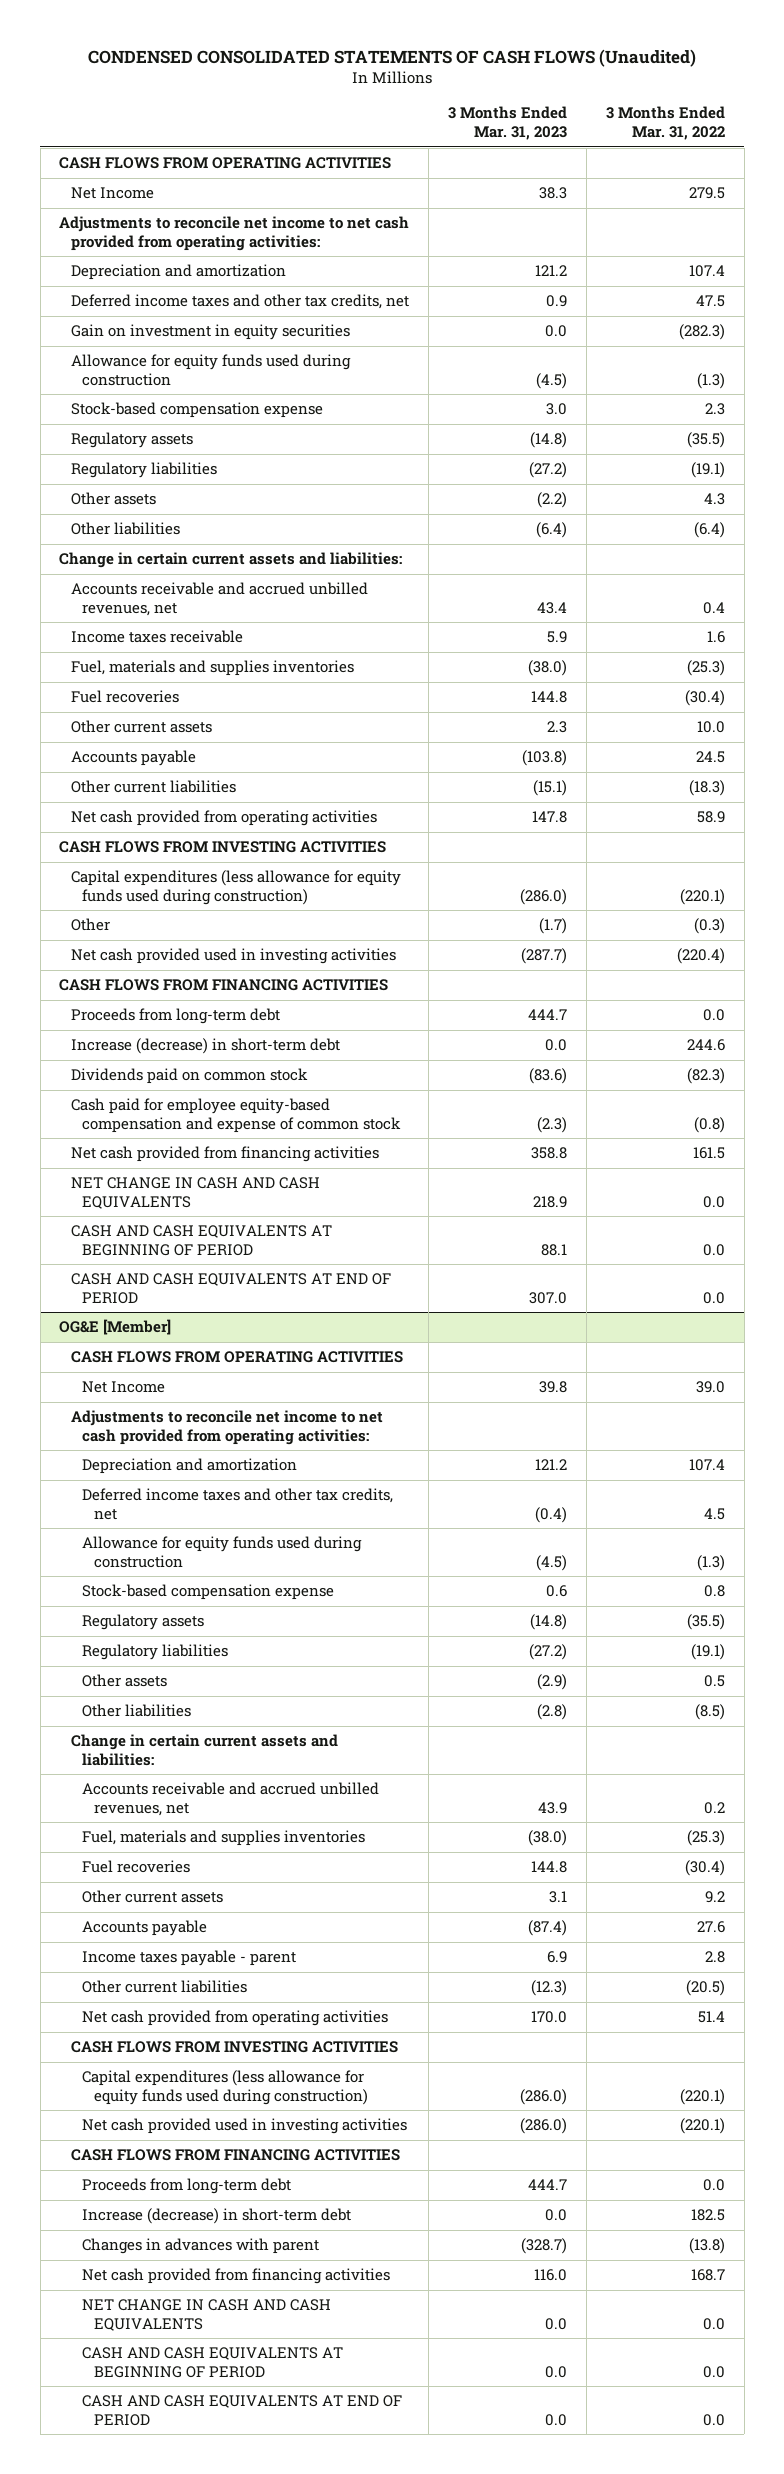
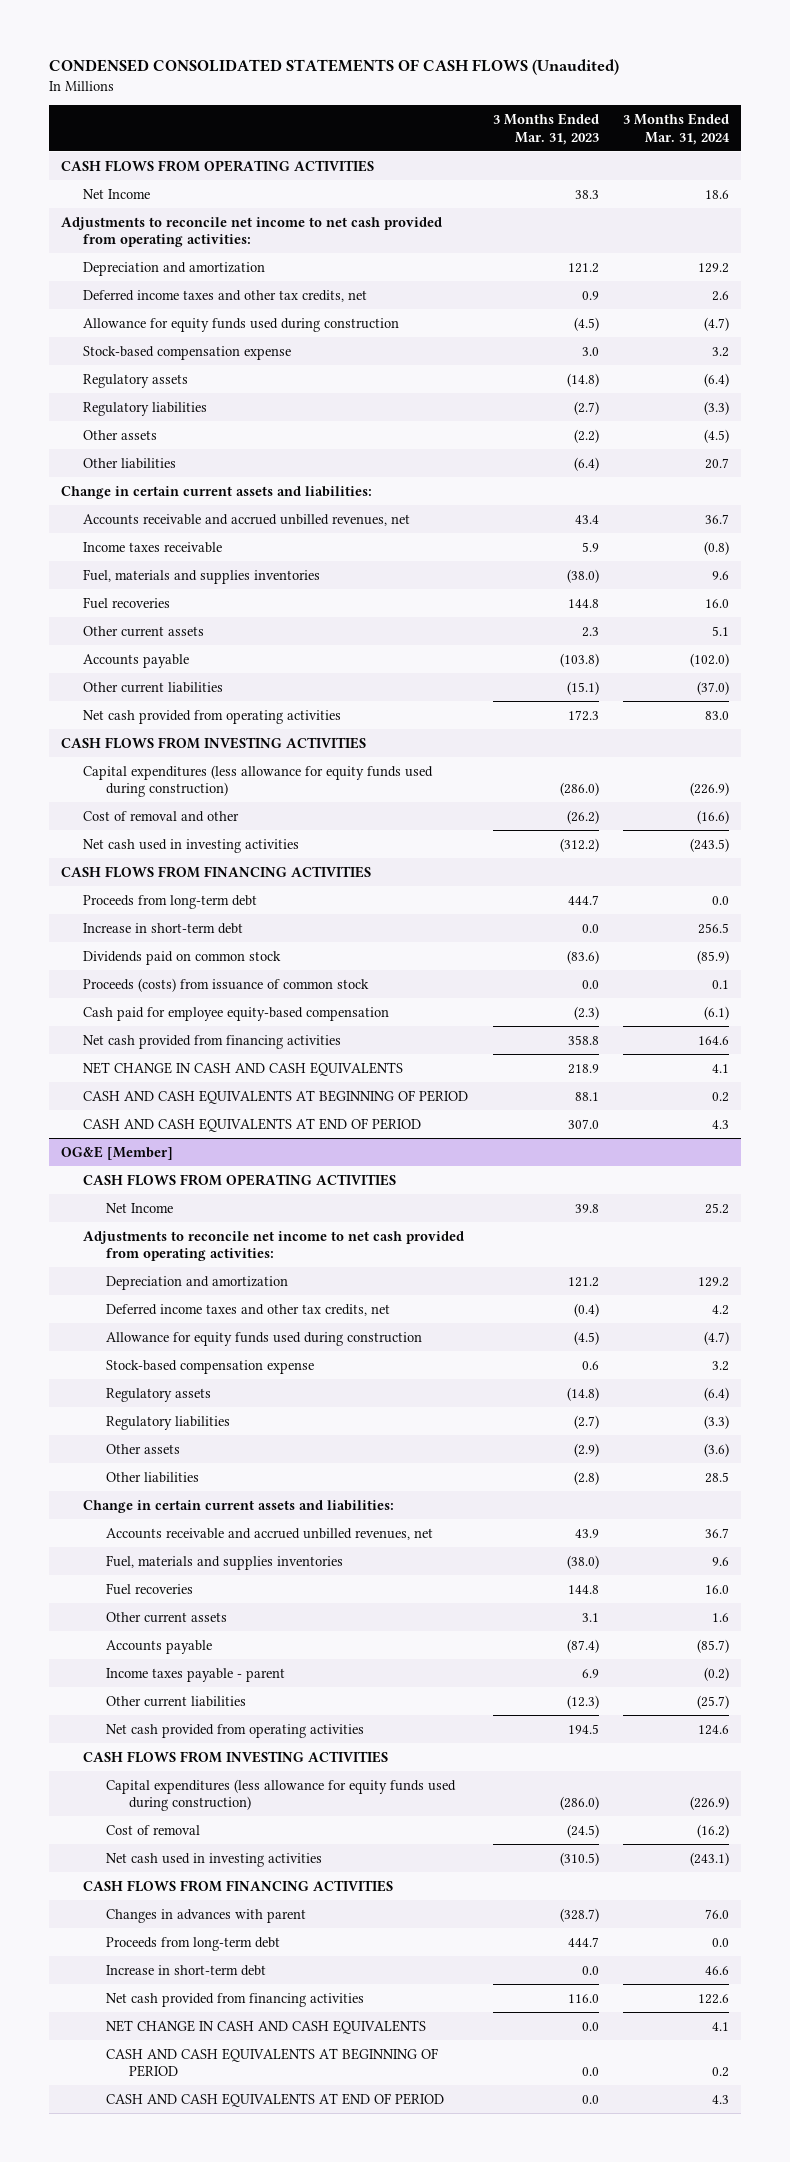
[605,106,725,141] 3 Months Ended Mar. 31, 2022 -> none
none -> [622,113,730,145] 3 Months Ended Mar. 31, 2024
[70,324,350,341] Gain on investment in equity securities -> none
[529,462,568,479] (27.2) -> [573,400,599,415] (2.7)
[532,811,568,824] 147.8 -> [567,709,599,721] 172.3
[70,918,110,932] Other -> none
none -> [83,810,240,822] Cost of removal and other
[70,948,396,965] Net cash provided used in investing activities -> [83,838,300,853] Net cash used in investing activities
[521,948,568,965] (287.7) -> [559,837,599,852] (312.2)
[70,1038,340,1055] Increase (decrease) in short-term debt -> [83,922,244,934] Increase in short-term debt
none -> [83,977,370,992] Proceeds (costs) from issuance of common stock
[70,1098,402,1133] Cash paid for employee equity-based compensation and expense of common stock -> [83,1006,390,1021] Cash paid for employee equity-based compensation
[529,1644,568,1661] (27.2) -> [573,1414,599,1429] (2.7)
[531,2011,568,2024] 170.0 -> [567,1723,599,1734] 194.5
none -> [105,1824,200,1835] Cost of removal
[82,2118,408,2135] Net cash provided used in investing activities -> [105,1852,322,1867] Net cash used in investing activities
[520,2118,568,2135] (286.0) -> [559,1851,599,1866] (310.5)
[82,2208,352,2225] Increase (decrease) in short-term debt -> none
[82,2178,292,2195] Proceeds from long-term debt -> [105,1936,280,1951] Proceeds from long-term debt
none -> [105,1964,266,1976] Increase in short-term debt

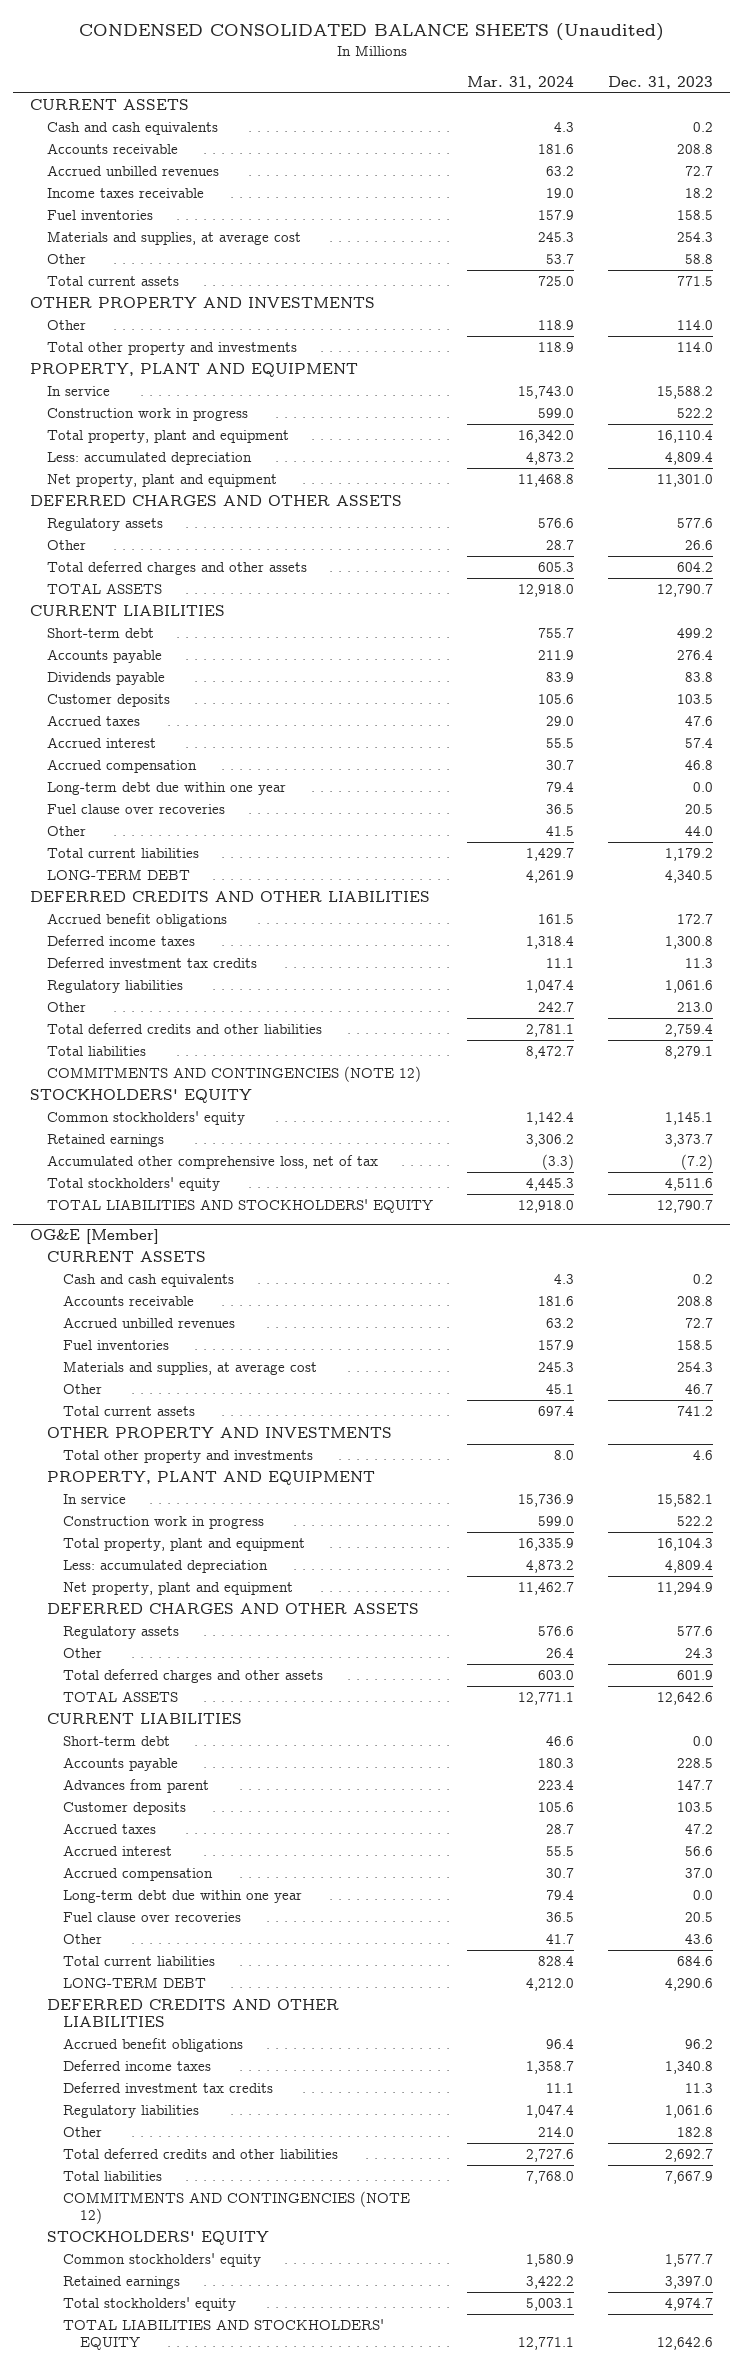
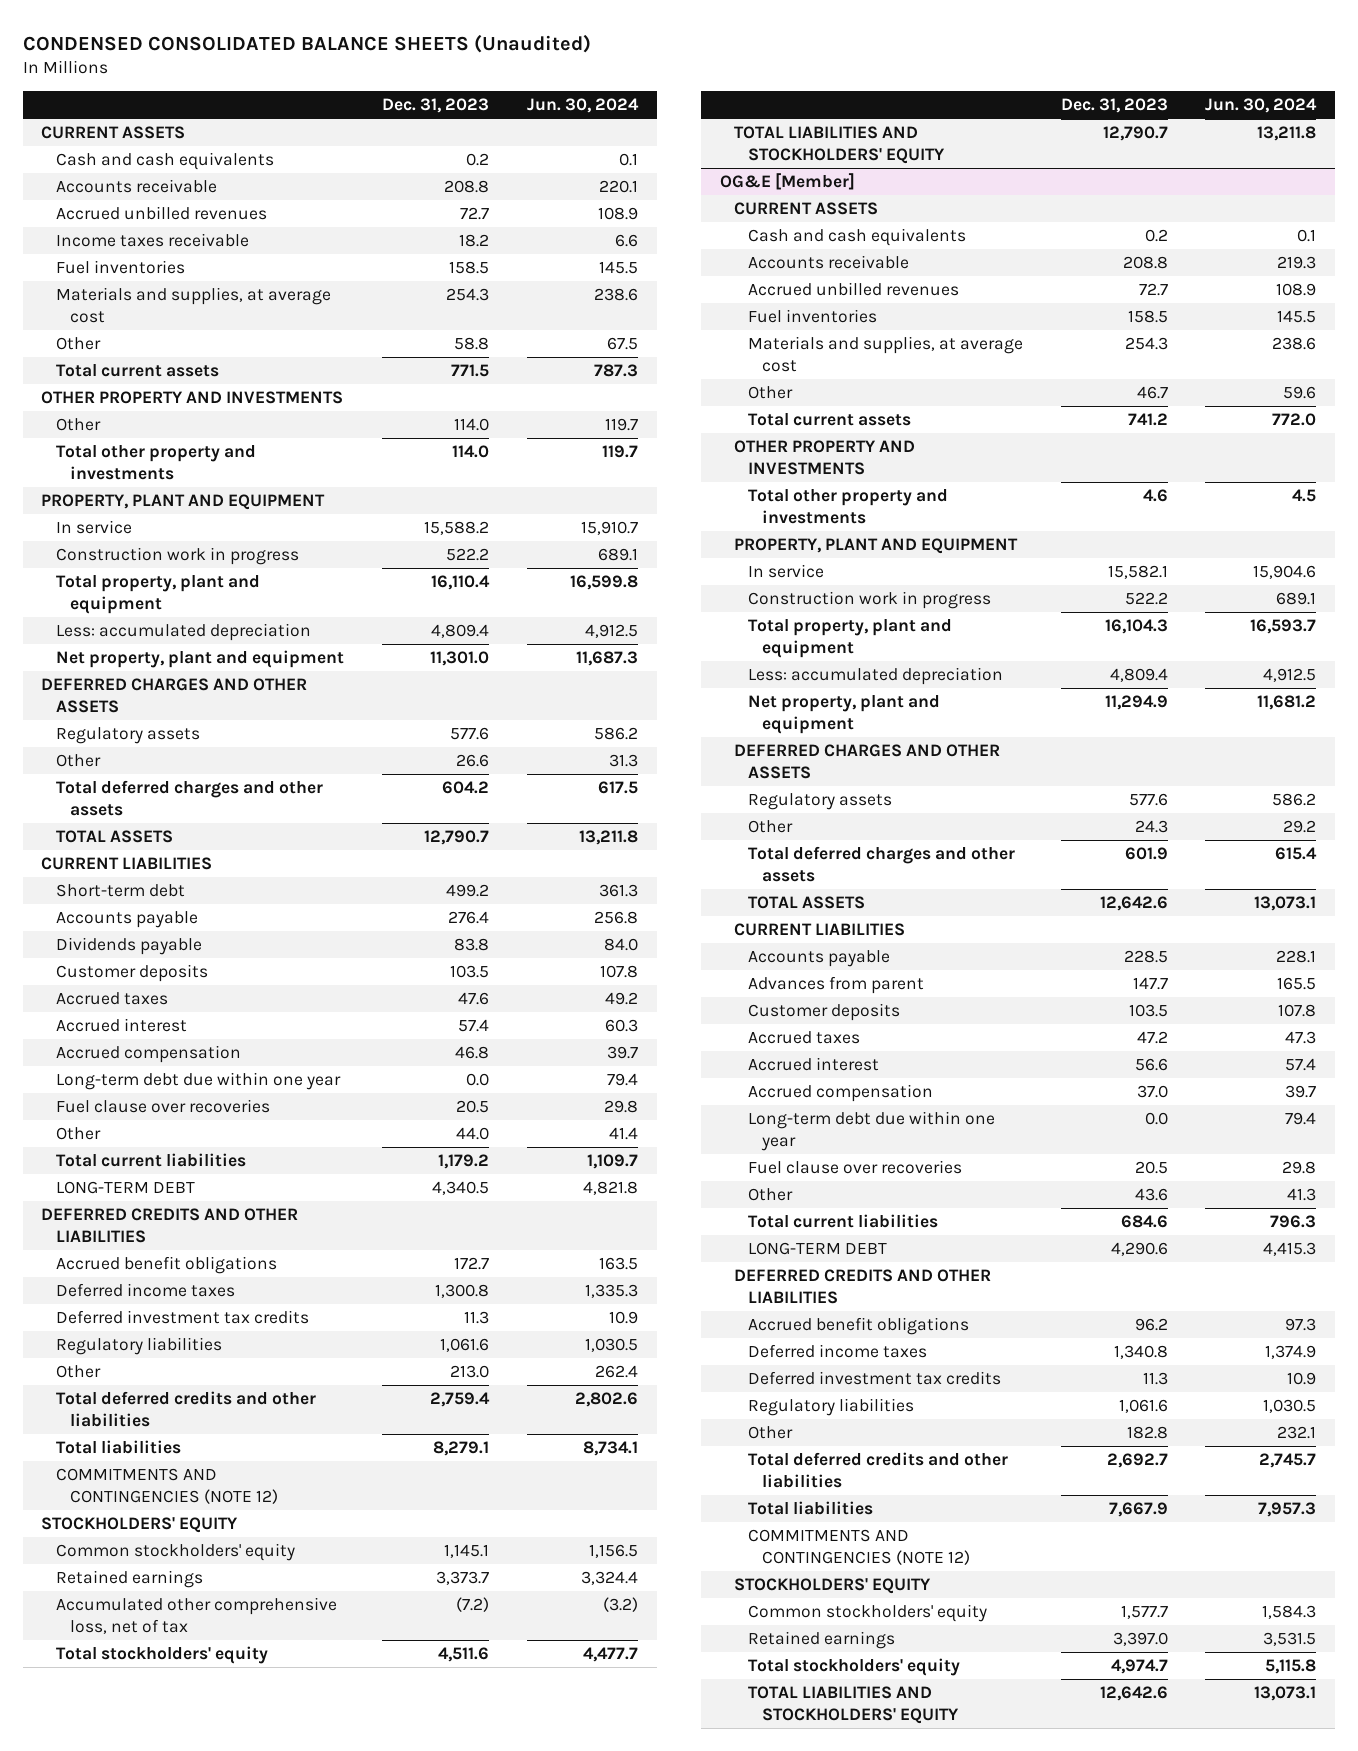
[467,75,575,89] Mar. 31, 2024 -> none
none -> [527,98,640,114] Jun. 30, 2024
[63,1735,171,1746] Short-term debt -> none

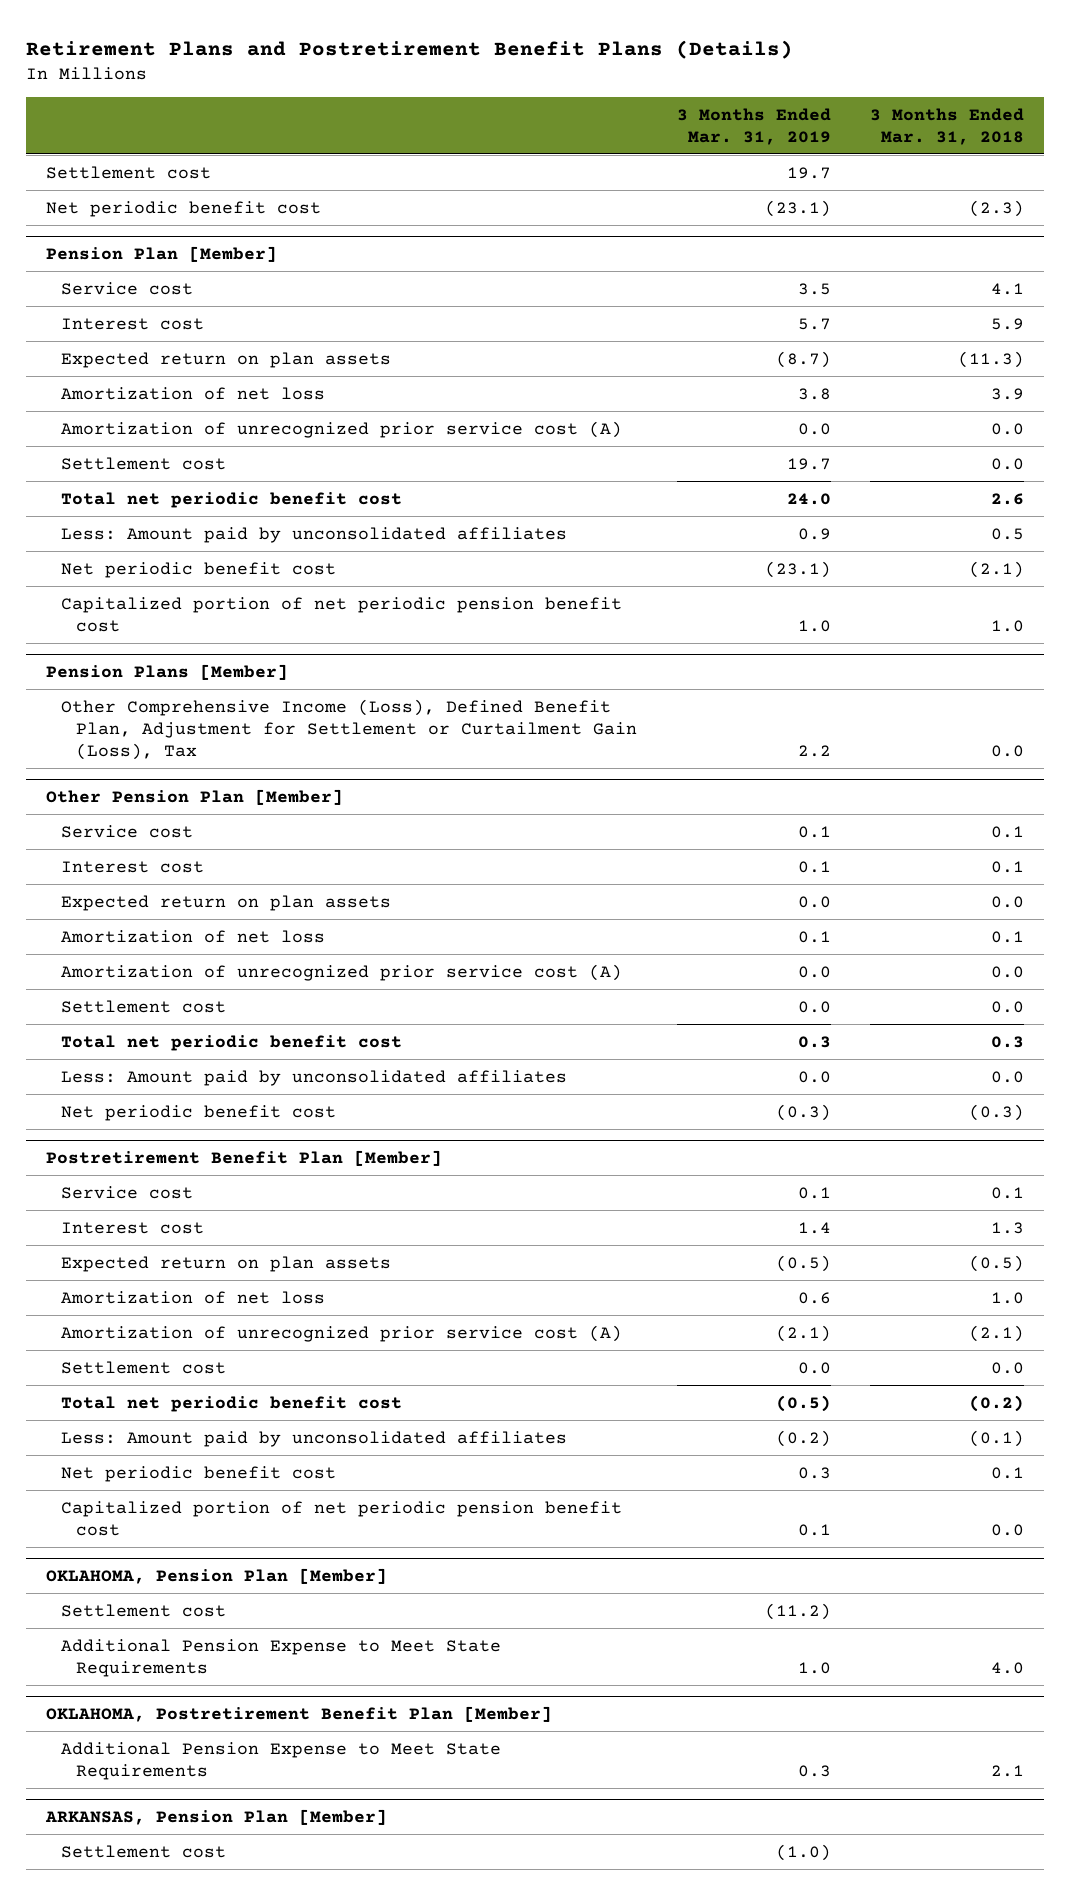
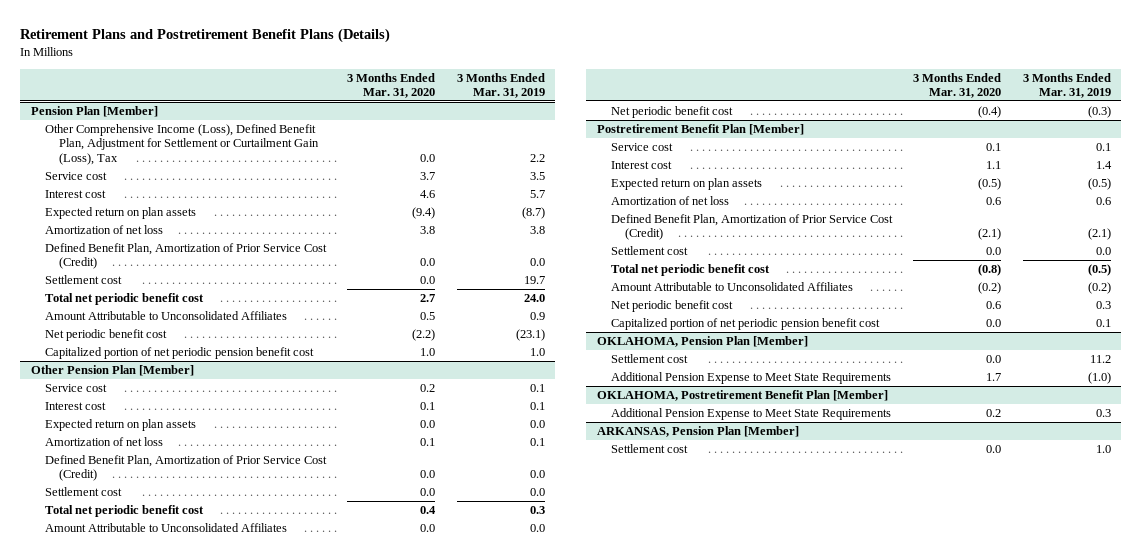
[870,107,1025,145] 3 Months Ended Mar. 31, 2018 -> none
none -> [347,72,436,99] 3 Months Ended Mar. 31, 2020
[46,165,212,179] Settlement cost -> none
[46,200,322,217] Net periodic benefit cost -> none
none -> [45,123,320,165] Other Comprehensive Income (Loss), Defined Benefit Plan, Adjustment for Settlement or Curtailment Gain (Loss), Tax
[60,420,622,438] Amortization of unrecognized prior service cost (A) -> [45,242,328,270] Defined Benefit Plan, Amortization of Prior Service Cost (Credit)
[60,526,567,543] Less: Amount paid by unconsolidated affiliates -> [45,310,288,320] Amount Attributable to Unconsolidated Affiliates
[46,663,289,680] Pension Plans [Member] -> none
[60,698,637,761] Other Comprehensive Income (Loss), Defined Benefit Plan, Adjustment for Settlement or Curtailment Gain (Loss), Tax -> none
[60,963,622,981] Amortization of unrecognized prior service cost (A) -> [45,454,328,482] Defined Benefit Plan, Amortization of Prior Service Cost (Credit)
[60,1069,567,1086] Less: Amount paid by unconsolidated affiliates -> [45,522,288,532] Amount Attributable to Unconsolidated Affiliates
[60,1324,622,1342] Amortization of unrecognized prior service cost (A) -> [611,213,894,241] Defined Benefit Plan, Amortization of Prior Service Cost (Credit)
[60,1430,567,1447] Less: Amount paid by unconsolidated affiliates -> [611,281,854,291] Amount Attributable to Unconsolidated Affiliates
[764,1602,831,1620] (11.2) -> [1089,354,1111,363] 11.2
[797,1661,831,1674] 1.0 -> [1087,371,1111,384] (1.0)
[775,1843,831,1861] (1.0) -> [1095,444,1111,453] 1.0

